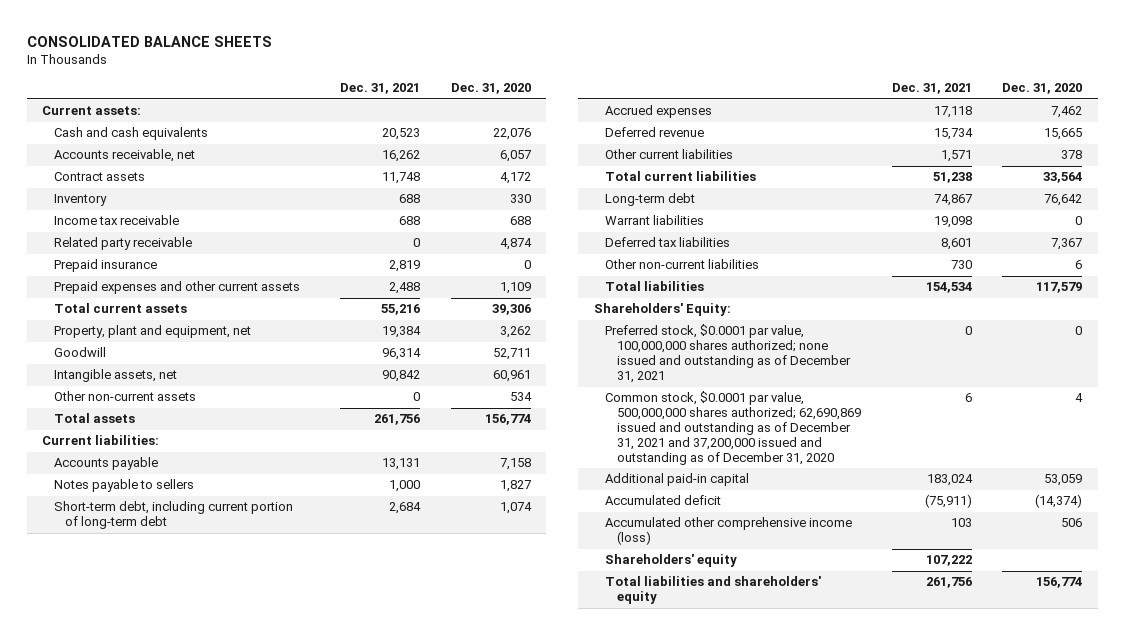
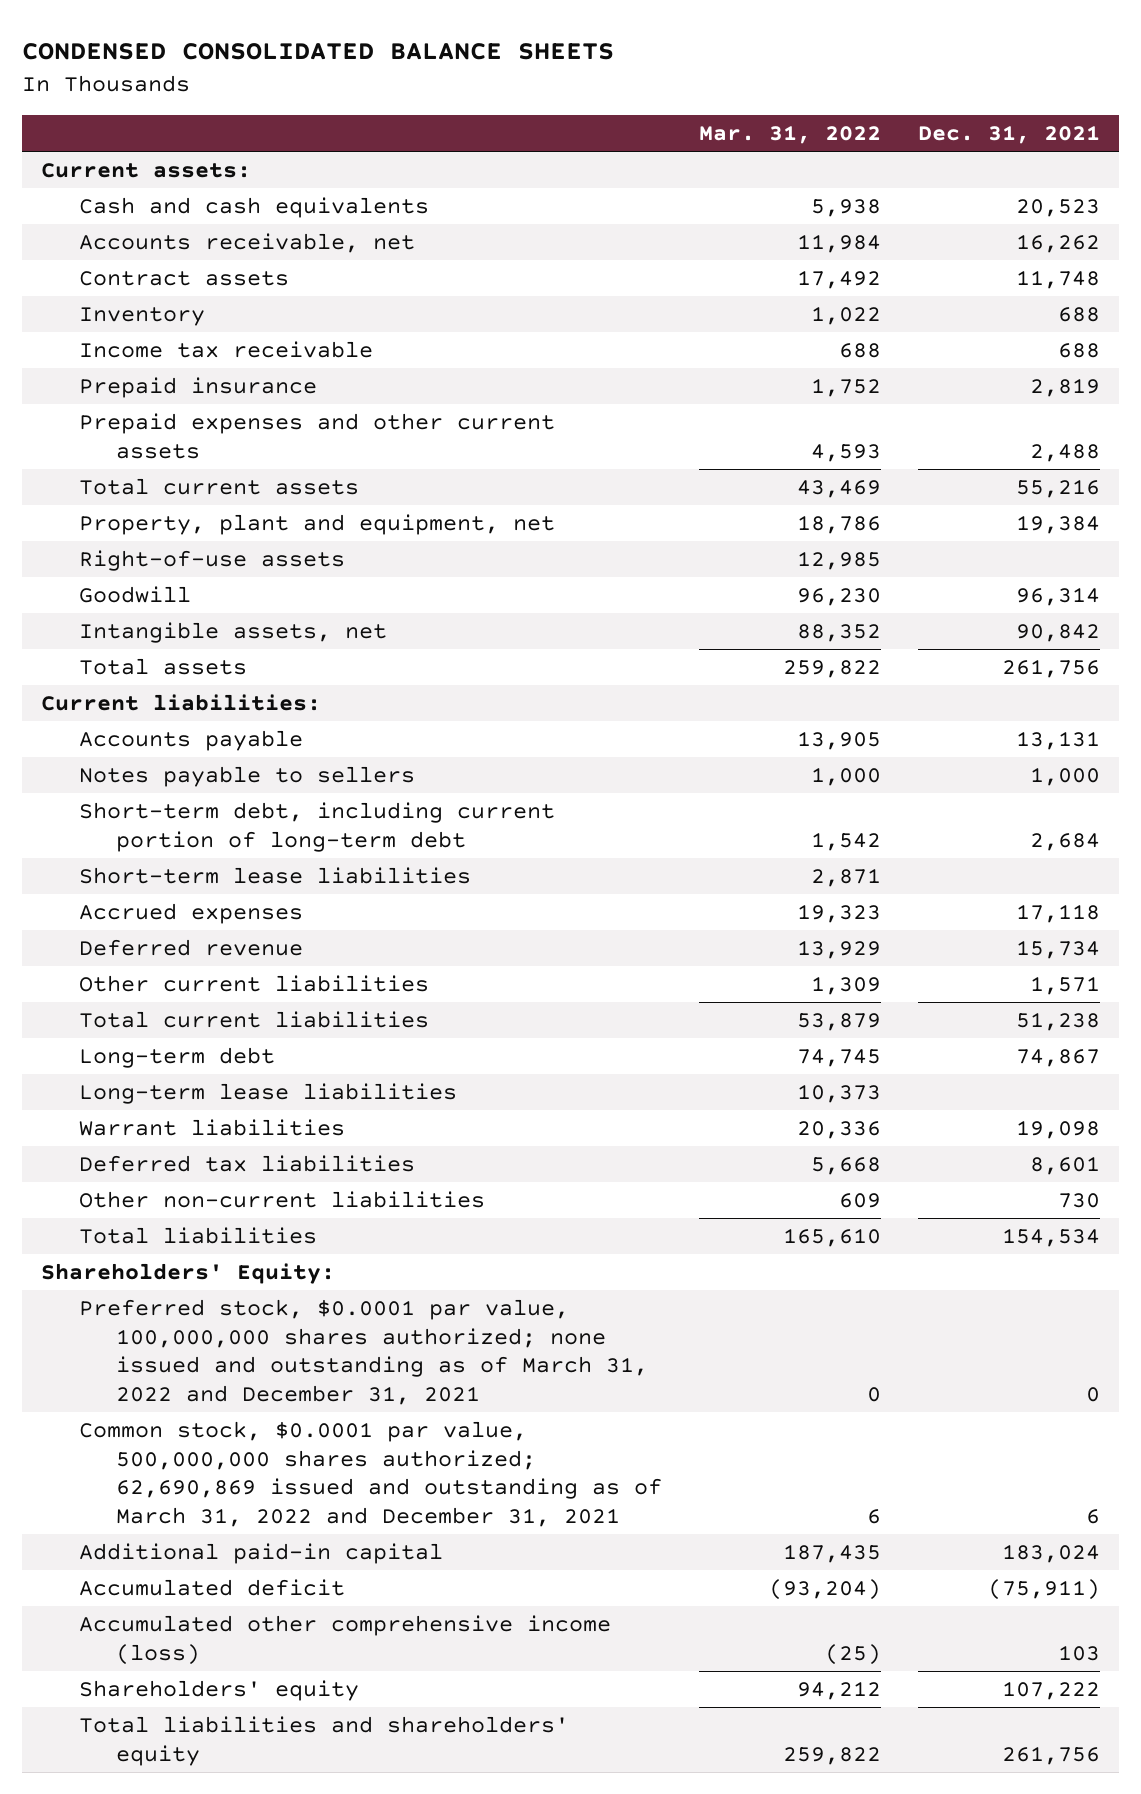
[26,35,272,47] CONSOLIDATED BALANCE SHEETS -> [22,43,615,61] CONDENSED CONSOLIDATED BALANCE SHEETS
[450,83,531,95] Dec. 31, 2020 -> none
none -> [699,124,882,144] Mar. 31, 2022
[53,237,192,251] Related party receivable -> none
none -> [78,550,345,572] Right-of-use assets
[53,391,196,402] Other non-current assets -> none
none -> [78,867,471,885] Short-term lease liabilities
none -> [78,1083,457,1105] Long-term lease liabilities
[605,324,851,384] Preferred stock, $0.0001 par value, 100,000,000 shares authorized; none issued and outstanding as of December 31, 2021 -> [78,1299,649,1405] Preferred stock, $0.0001 par value, 100,000,000 shares authorized; none issued and outstanding as of March 31, 2022 and December 31, 2021
[605,391,861,466] Common stock, $0.0001 par value, 500,000,000 shares authorized; 62,690,869 issued and outstanding as of December 31, 2021 and 37,200,000 issued and outstanding as of December 31, 2020 -> [78,1421,663,1527] Common stock, $0.0001 par value, 500,000,000 shares authorized; 62,690,869 issued and outstanding as of March 31, 2022 and December 31, 2021

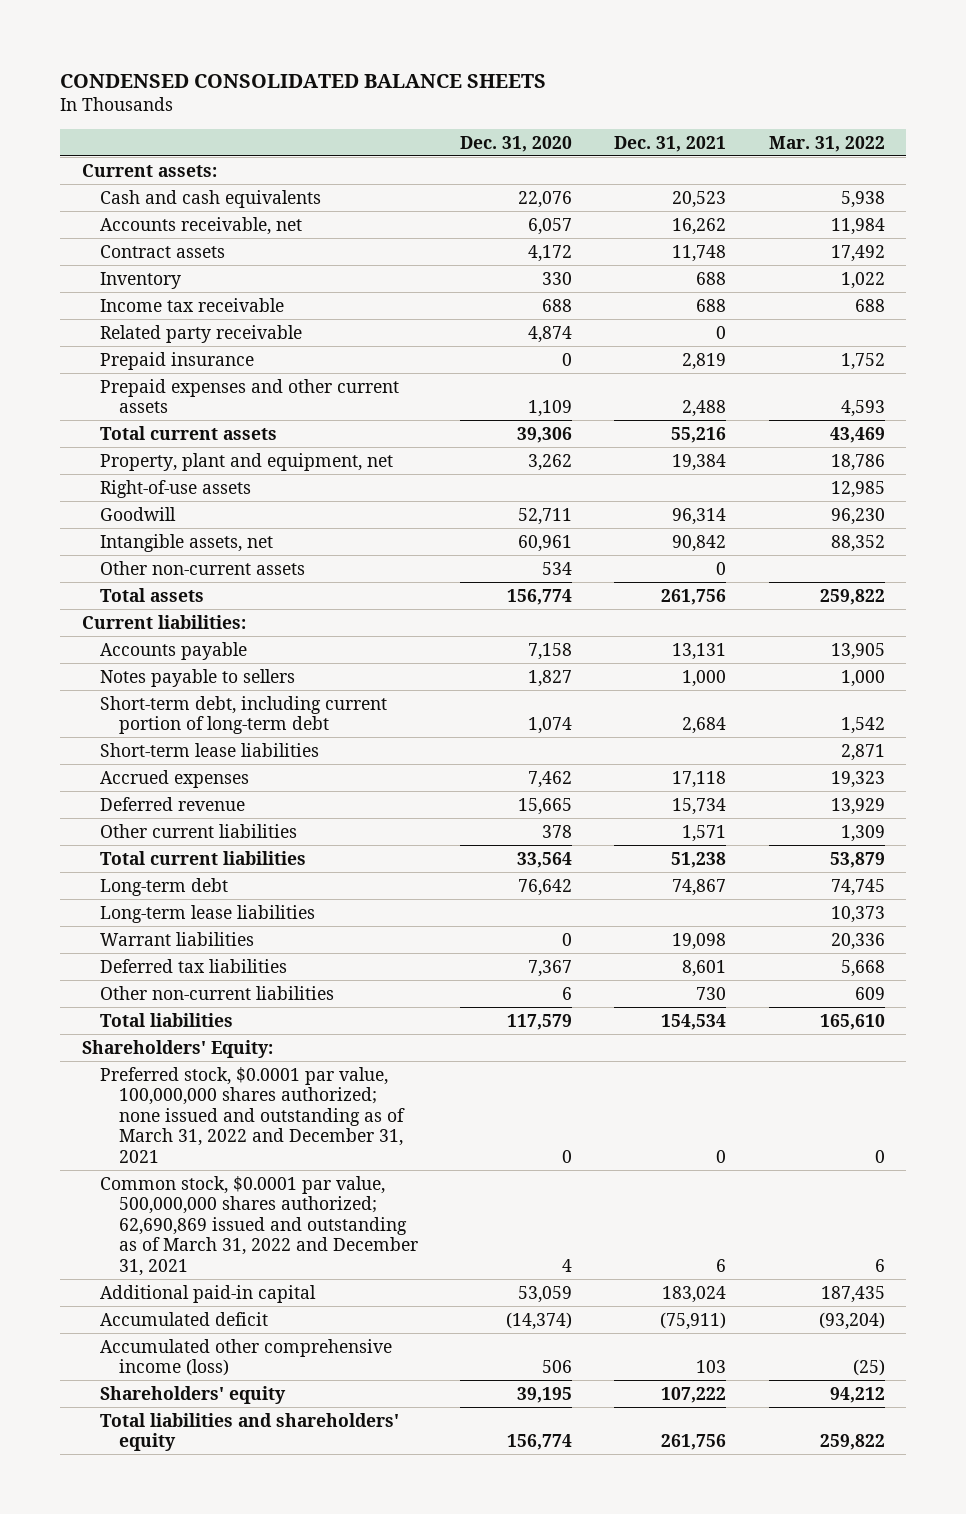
none -> [459,135,572,152] Dec. 31, 2020
none -> [100,324,303,343] Related party receivable
none -> [100,560,306,575] Other non-current assets

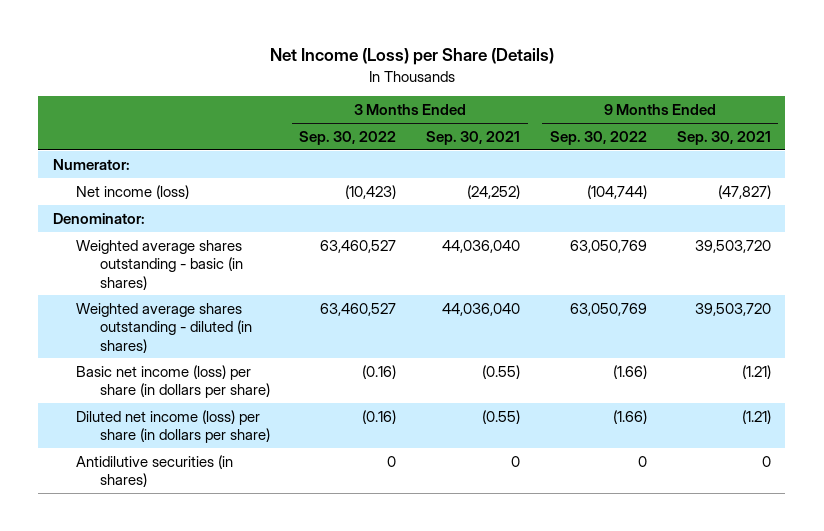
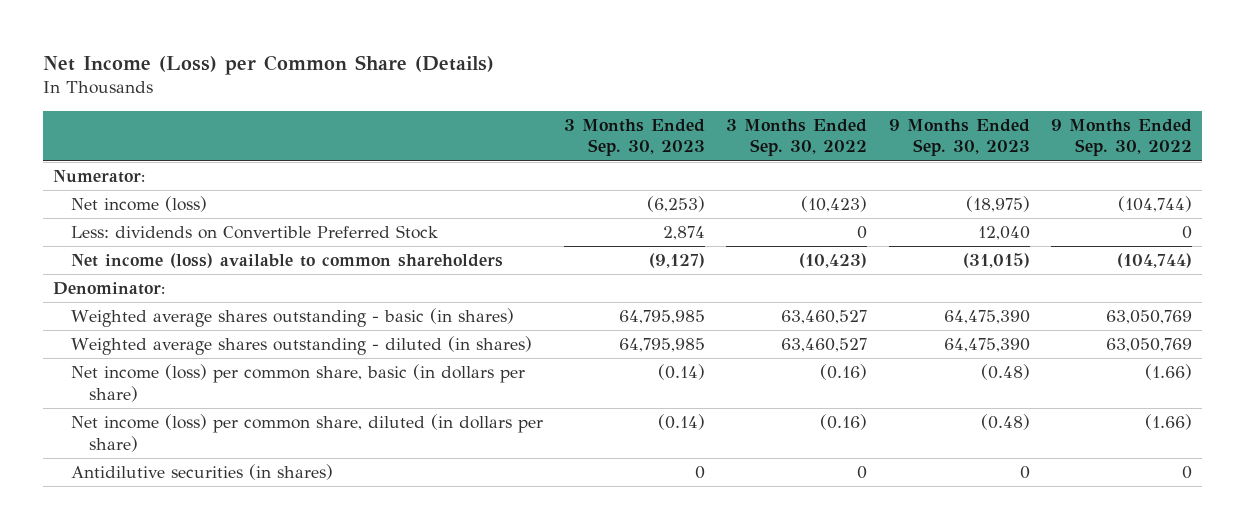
[269,48,554,66] Net Income (Loss) per Share (Details) -> [42,54,494,75] Net Income (Loss) per Common Share (Details)
[426,130,521,145] Sep. 30, 2021 -> none
[676,130,771,145] Sep. 30, 2021 -> none
none -> [564,119,706,157] 3 Months Ended Sep. 30, 2023
none -> [888,119,1030,157] 9 Months Ended Sep. 30, 2023
none -> [70,225,438,240] Less: dividends on Convertible Preferred Stock
none -> [70,253,503,269] Net income (loss) available to common shareholders
[76,364,270,399] Basic net income (loss) per share (in dollars per share) -> [70,364,525,402] Net income (loss) per common share, basic (in dollars per share)
[76,409,270,444] Diluted net income (loss) per share (in dollars per share) -> [70,414,543,452] Net income (loss) per common share, diluted (in dollars per share)

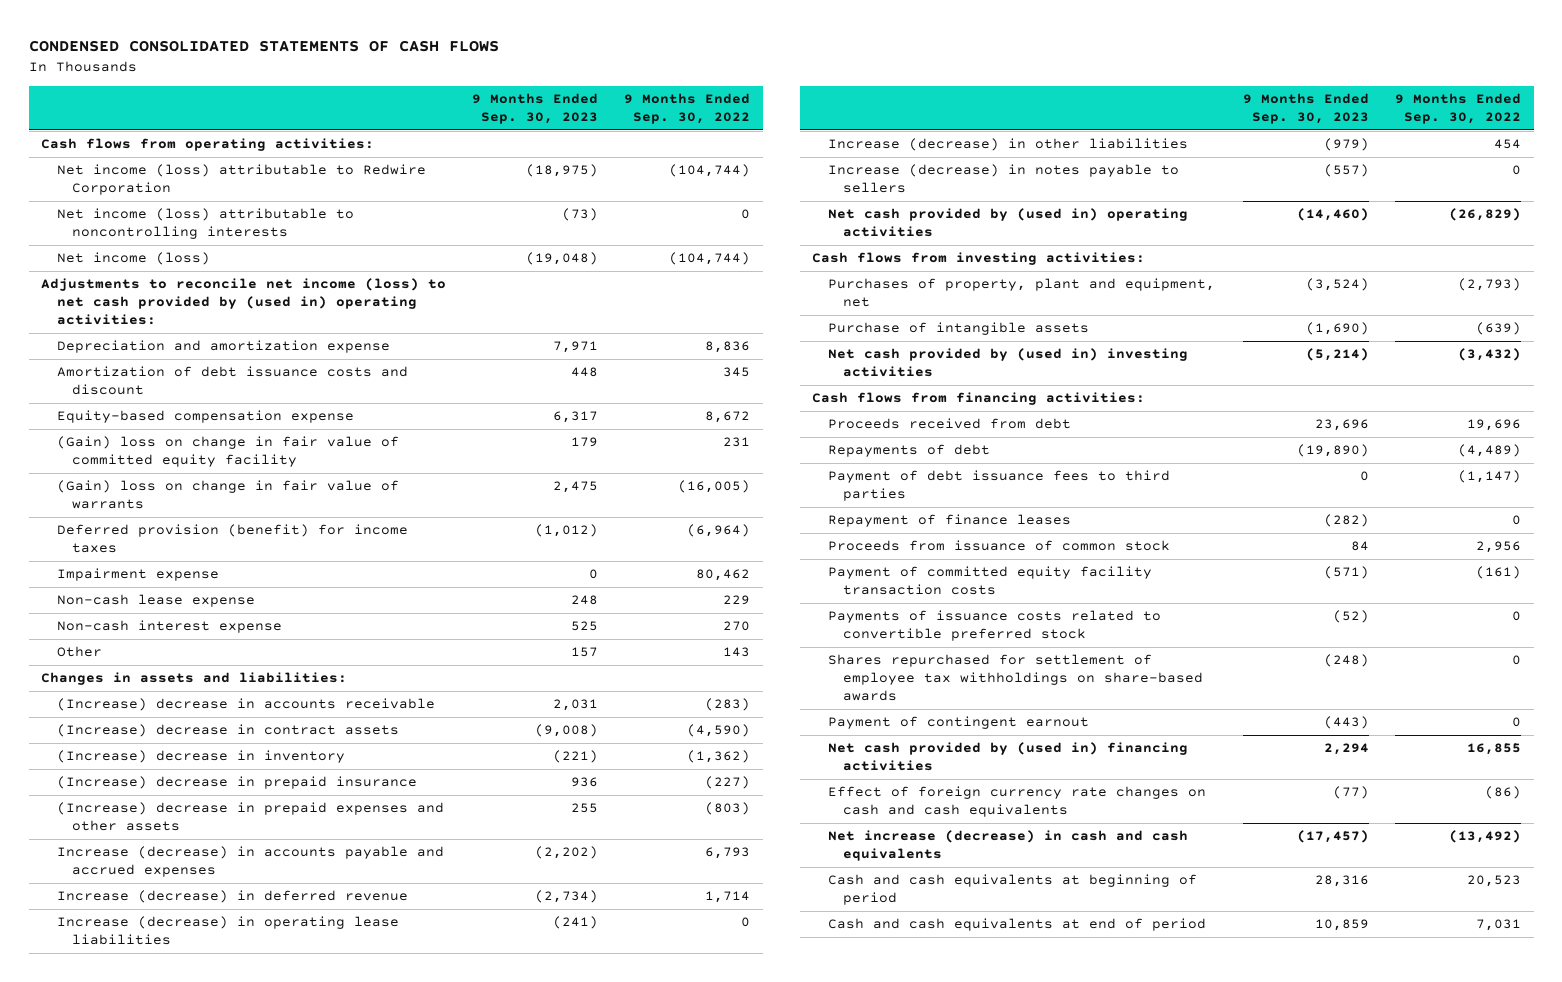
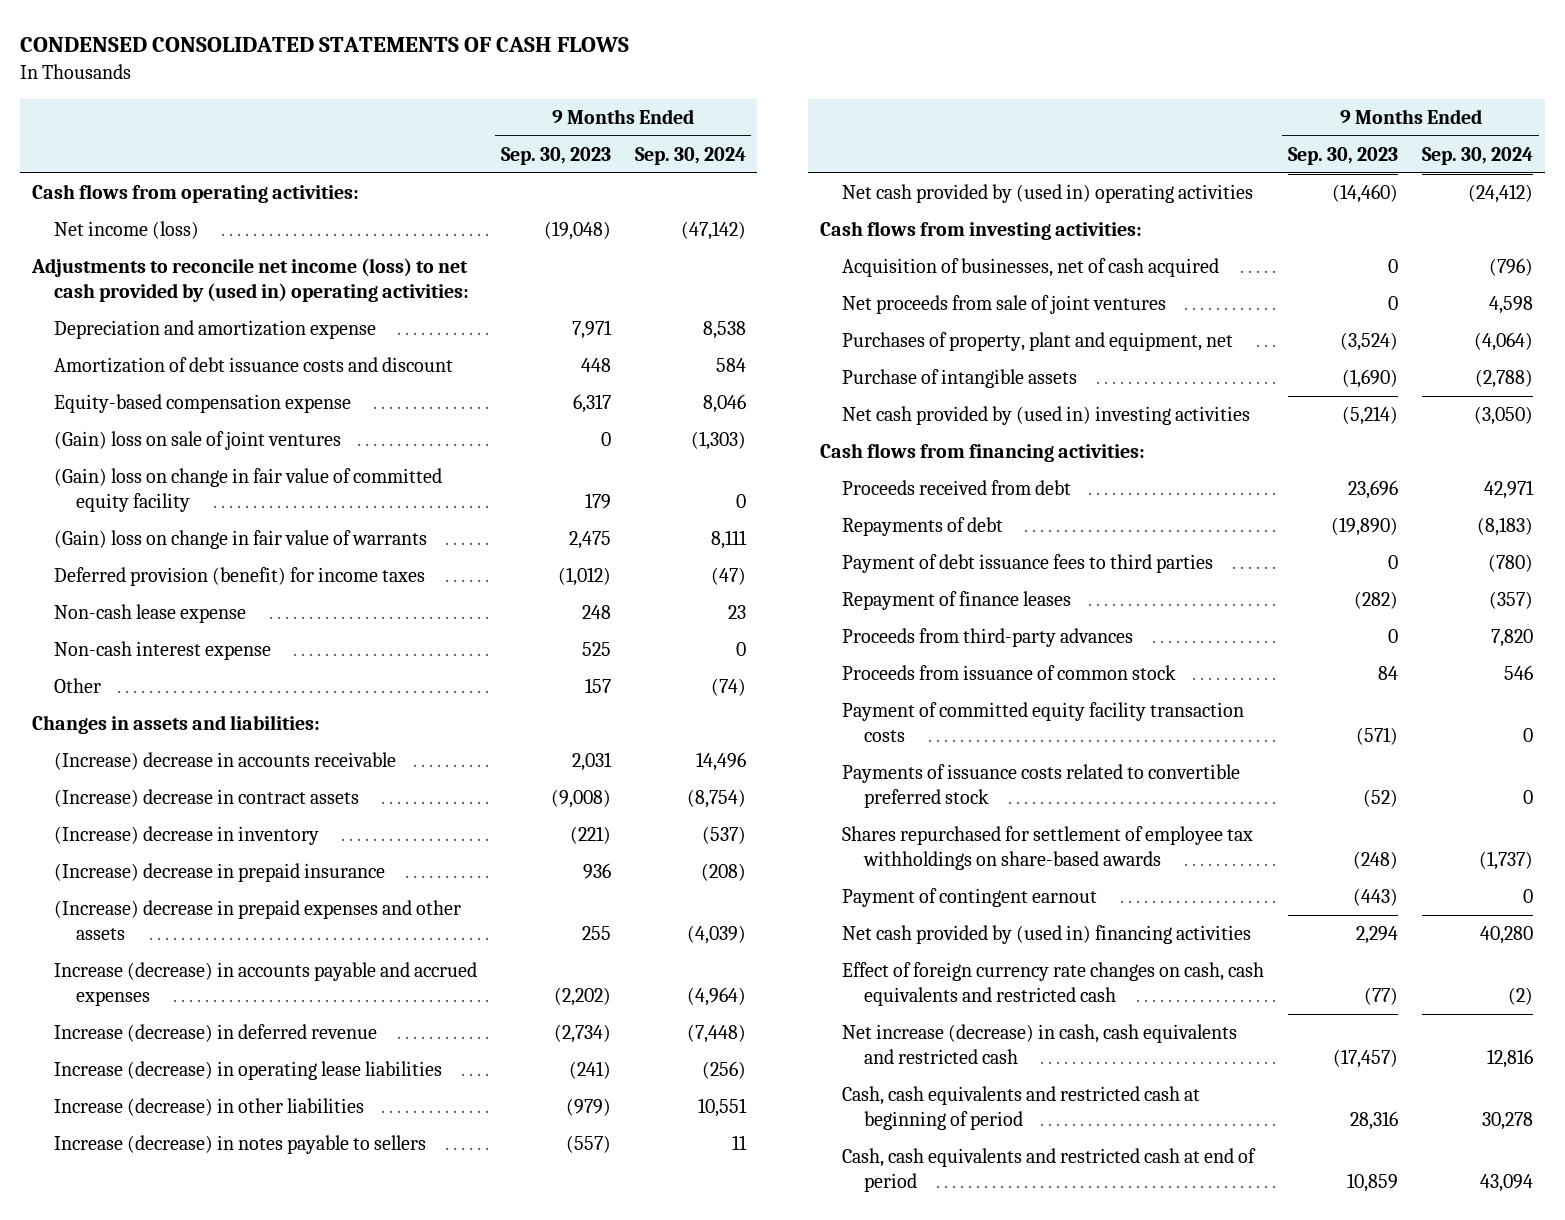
[623,93,750,125] 9 Months Ended Sep. 30, 2022 -> none
none -> [634,146,746,165] Sep. 30, 2024
[56,164,426,196] Net income (loss) attributable to Redwire Corporation -> none
[56,208,354,240] Net income (loss) attributable to noncontrolling interests -> none
none -> [54,431,342,451] (Gain) loss on sale of joint ventures
[56,568,219,582] Impairment expense -> none
none -> [841,258,1219,278] Acquisition of businesses, net of cash acquired
none -> [841,295,1166,315] Net proceeds from sale of joint ventures
none -> [841,628,1133,648] Proceeds from third-party advances
[827,786,1206,818] Effect of foreign currency rate changes on cash and cash equivalents -> [841,962,1264,1007] Effect of foreign currency rate changes on cash, cash equivalents and restricted cash
[827,830,1188,862] Net increase (decrease) in cash and cash equivalents -> [841,1024,1237,1065] Net increase (decrease) in cash, cash equivalents and restricted cash
[827,874,1197,906] Cash and cash equivalents at beginning of period -> [841,1086,1200,1131] Cash, cash equivalents and restricted cash at beginning of period
[827,918,1206,932] Cash and cash equivalents at end of period -> [841,1148,1256,1193] Cash, cash equivalents and restricted cash at end of period

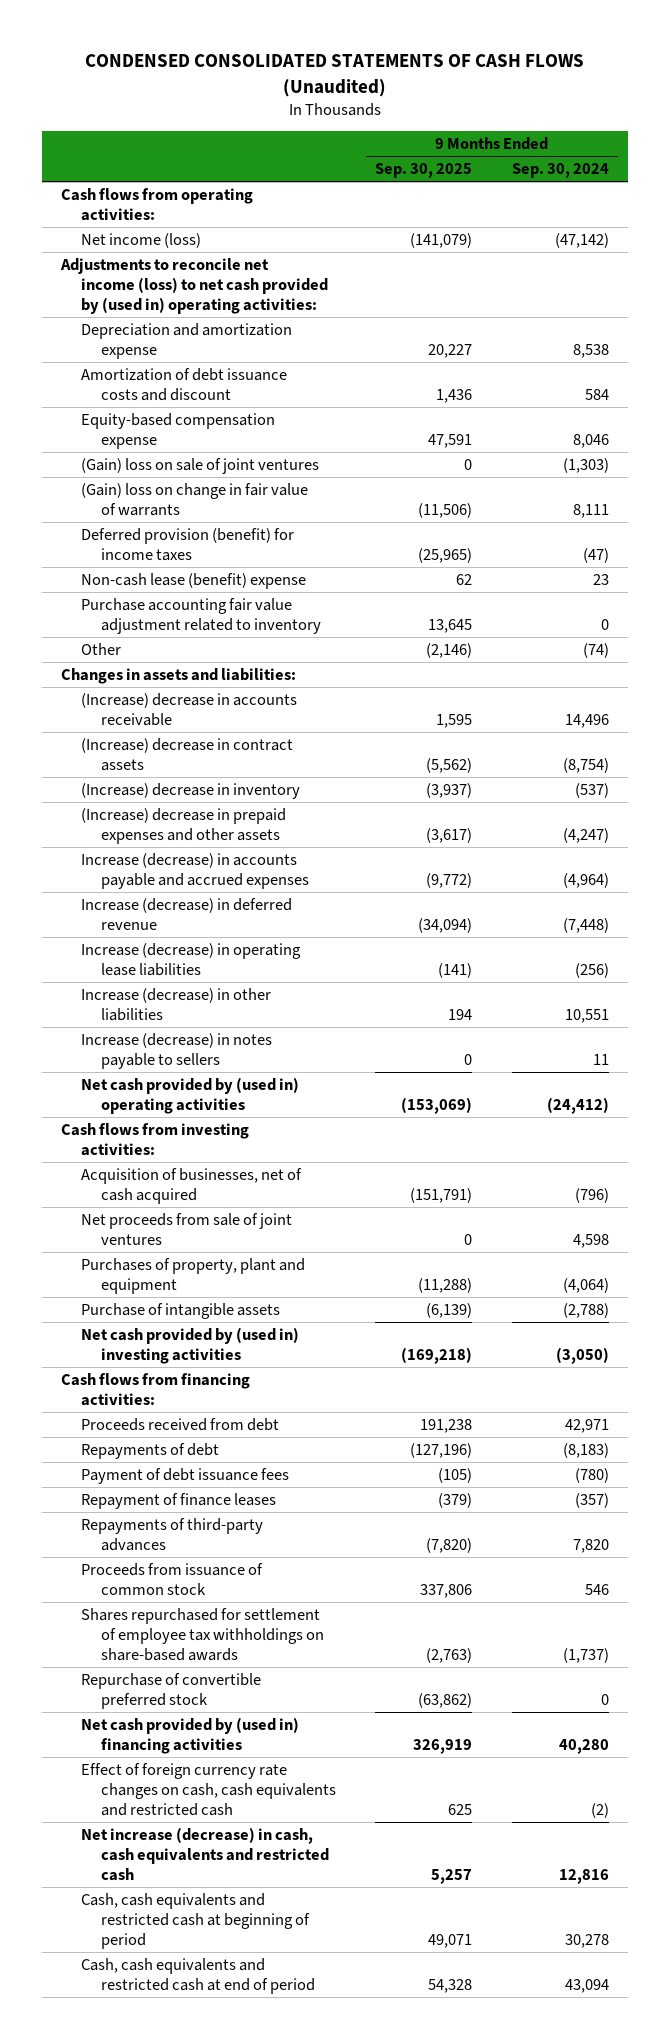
[20,36,630,52] CONDENSED CONSOLIDATED STATEMENTS OF CASH FLOWS -> [85,54,585,97] CONDENSED CONSOLIDATED STATEMENTS OF CASH FLOWS (Unaudited)
[500,146,611,165] Sep. 30, 2023 -> none
none -> [375,162,473,178] Sep. 30, 2025
[54,468,443,513] (Gain) loss on change in fair value of committed equity facility -> none
[54,641,272,661] Non-cash interest expense -> none
[54,604,247,624] Non-cash lease expense -> [81,572,307,589] Non-cash lease (benefit) expense
none -> [81,597,322,634] Purchase accounting fair value adjustment related to inventory
[54,863,386,883] (Increase) decrease in prepaid insurance -> none
[686,925,746,945] (4,039) -> [562,827,609,843] (4,247)
[841,332,1233,352] Purchases of property, plant and equipment, net -> [81,1257,306,1294] Purchases of property, plant and equipment
[841,554,1213,574] Payment of debt issuance fees to third parties -> [81,1467,290,1484] Payment of debt issuance fees
[841,628,1133,648] Proceeds from third-party advances -> [81,1517,264,1551] Repayments of third-party advances
[841,702,1244,743] Payment of committed equity facility transaction costs -> none
[841,764,1240,809] Payments of issuance costs related to convertible preferred stock -> none
[841,888,1097,908] Payment of contingent earnout -> none
none -> [81,1672,262,1709] Repurchase of convertible preferred stock

